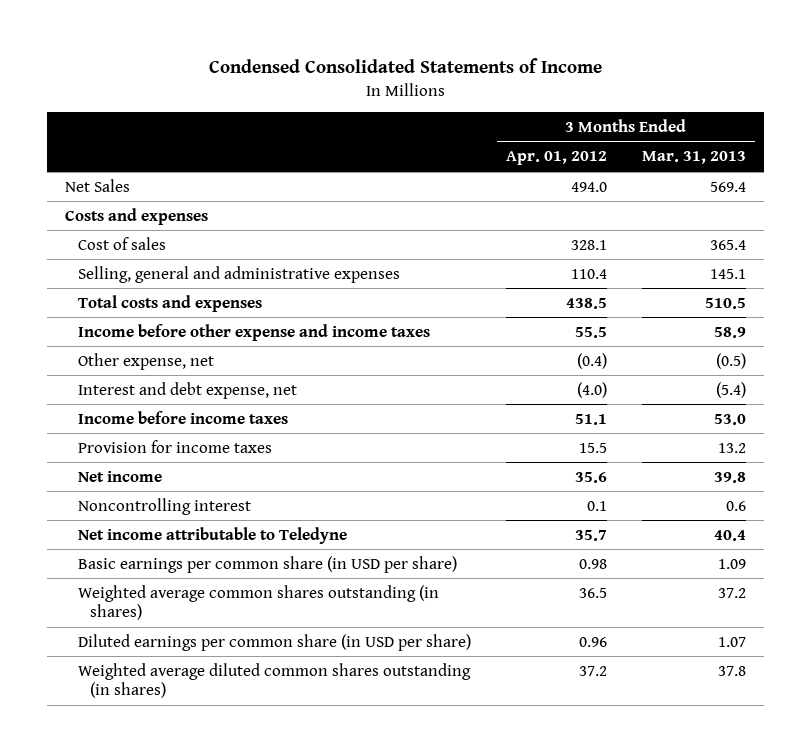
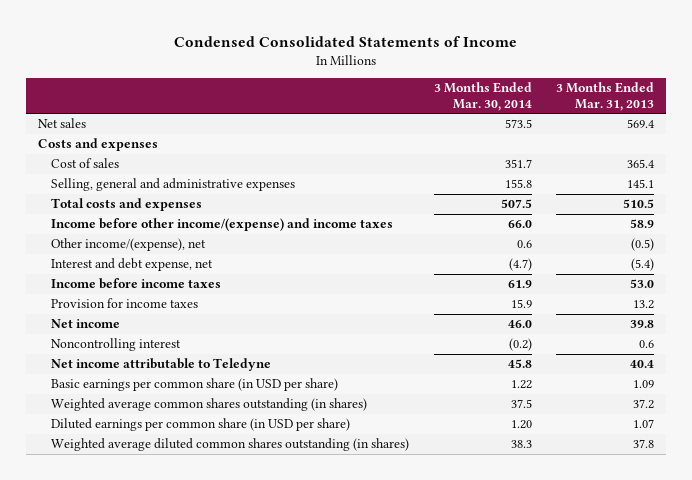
[505,151,607,166] Apr. 01, 2012 -> none
none -> [433,82,532,111] 3 Months Ended Mar. 30, 2014
[65,178,131,192] Net Sales -> [38,118,87,129] Net sales
[77,323,430,341] Income before other expense and income taxes -> [51,218,394,232] Income before other income/(expense) and income taxes
[77,352,214,370] Other expense, net -> [51,238,207,252] Other income/(expense), net

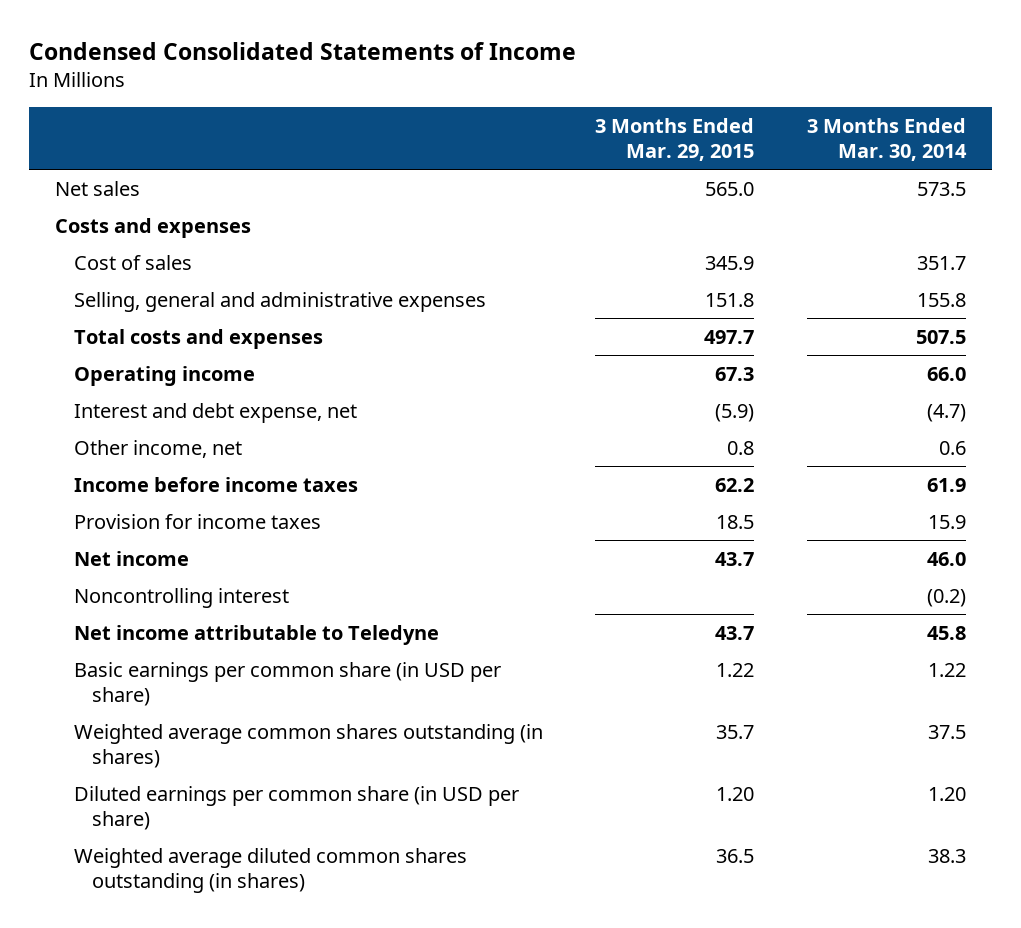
[555,82,654,111] 3 Months Ended Mar. 31, 2013 -> none
none -> [595,117,755,162] 3 Months Ended Mar. 29, 2015
[51,238,207,252] Other income/(expense), net -> none
[51,218,394,232] Income before other income/(expense) and income taxes -> [73,365,255,386] Operating income
none -> [73,439,242,458] Other income, net

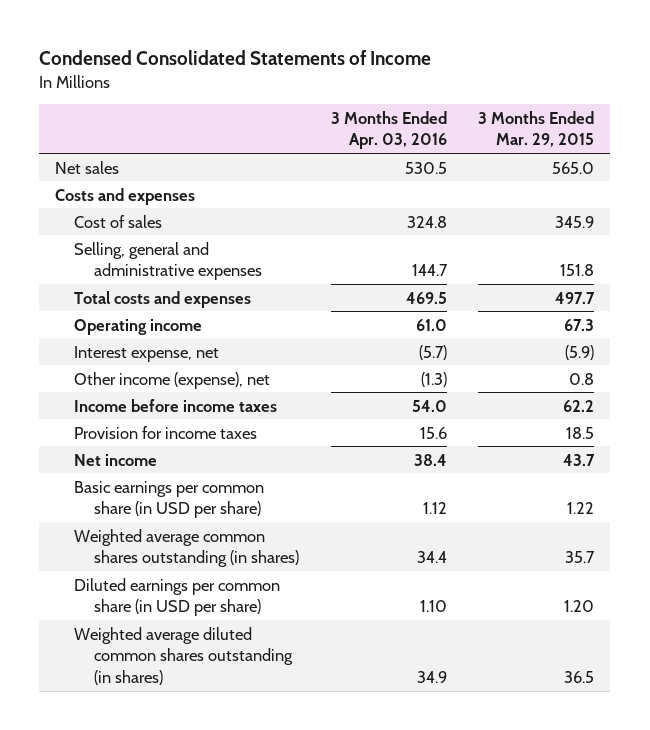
[806,117,967,162] 3 Months Ended Mar. 30, 2014 -> none
none -> [330,110,447,150] 3 Months Ended Apr. 03, 2016
[73,402,357,423] Interest and debt expense, net -> [74,345,220,362] Interest expense, net
[73,439,242,458] Other income, net -> [74,371,271,389] Other income (expense), net
[73,587,289,608] Noncontrolling interest -> none
[73,624,439,645] Net income attributable to Teledyne -> none

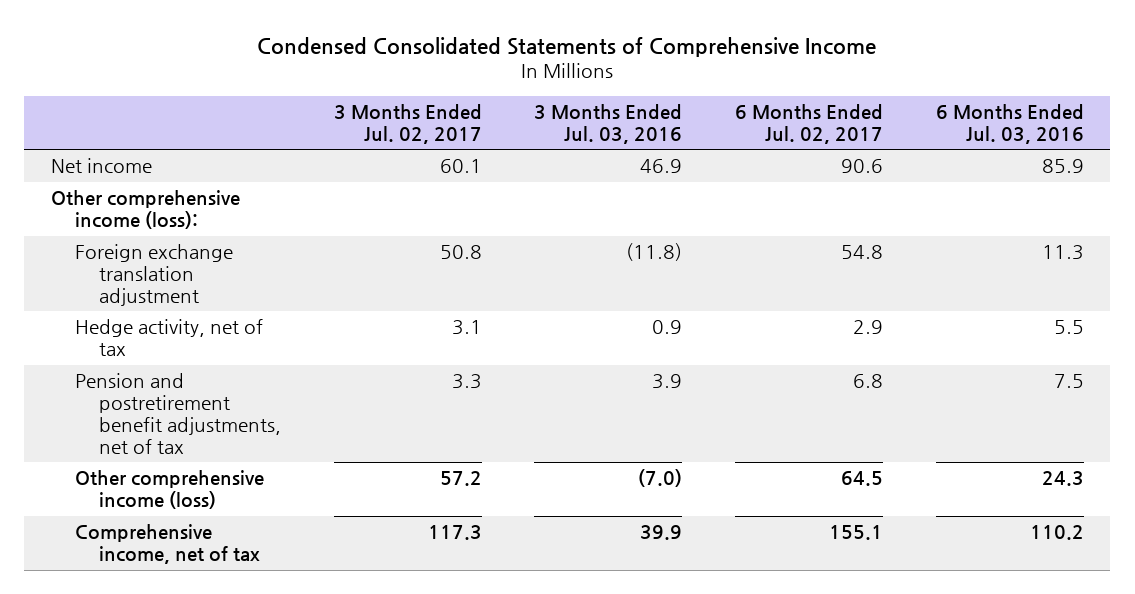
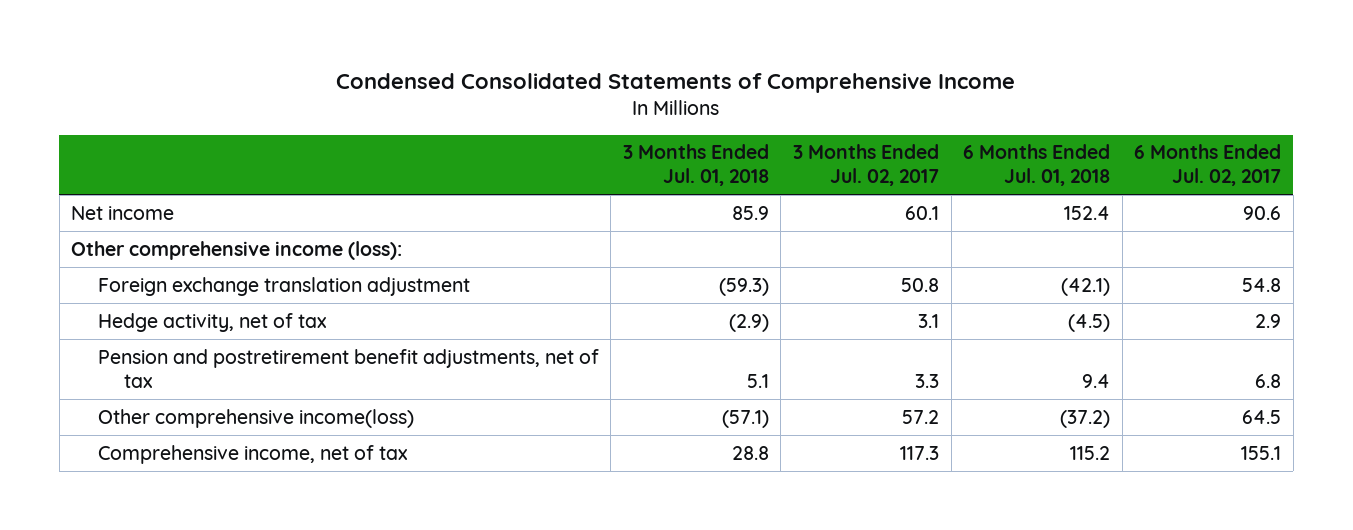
[534,104,683,144] 3 Months Ended Jul. 03, 2016 -> none
[936,104,1085,144] 6 Months Ended Jul. 03, 2016 -> none
none -> [622,144,769,187] 3 Months Ended Jul. 01, 2018
none -> [963,144,1111,187] 6 Months Ended Jul. 01, 2018
[74,470,264,510] Other comprehensive income (loss) -> [97,408,414,428] Other comprehensive income(loss)

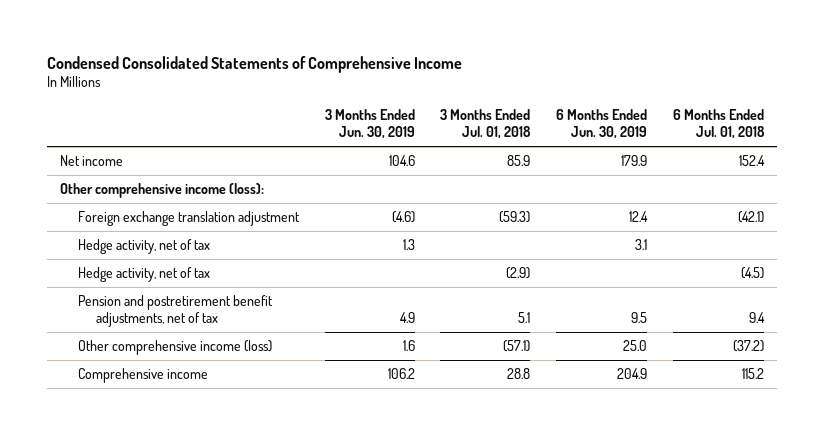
[793,144,940,187] 3 Months Ended Jul. 02, 2017 -> none
[1134,144,1282,187] 6 Months Ended Jul. 02, 2017 -> none
none -> [324,108,415,140] 3 Months Ended Jun. 30, 2019
none -> [556,108,648,140] 6 Months Ended Jun. 30, 2019
none -> [77,238,210,254] Hedge activity, net of tax
[97,408,414,428] Other comprehensive income(loss) -> [77,339,272,355] Other comprehensive income (loss)
[97,444,408,464] Comprehensive income, net of tax -> [77,367,208,383] Comprehensive income

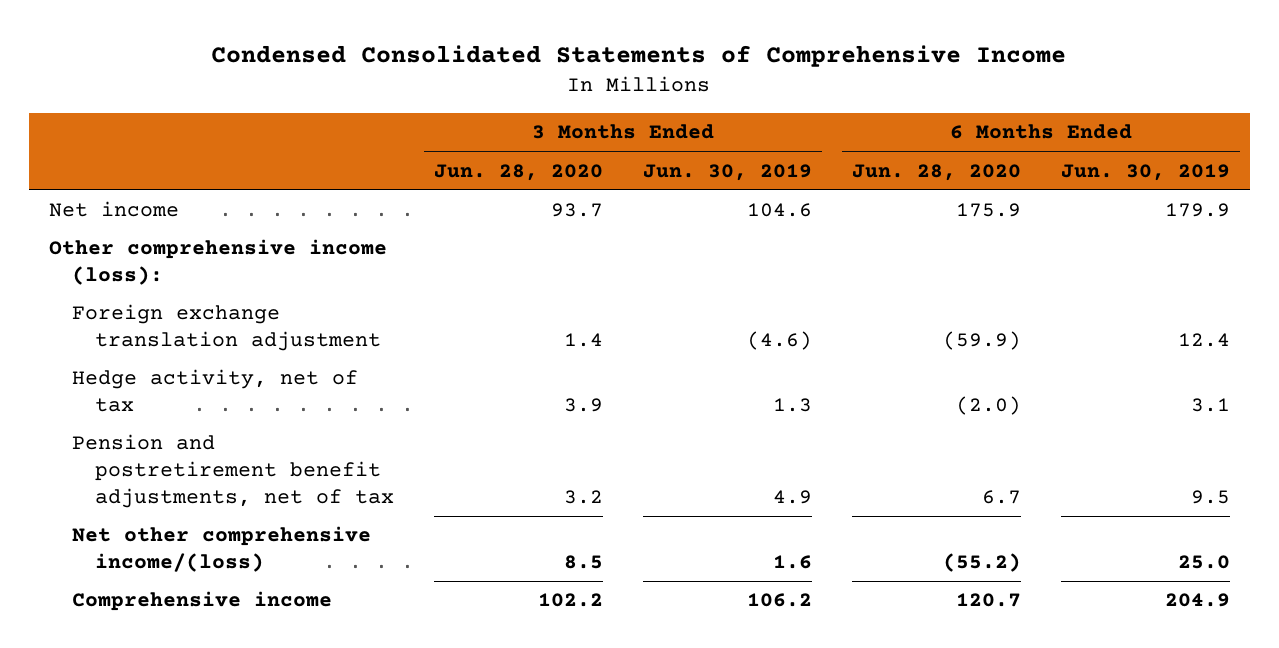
[440,108,532,140] 3 Months Ended Jul. 01, 2018 -> none
[673,108,766,140] 6 Months Ended Jul. 01, 2018 -> none
none -> [433,163,603,181] Jun. 28, 2020
none -> [851,163,1021,181] Jun. 28, 2020
[77,266,210,282] Hedge activity, net of tax -> none
[77,339,272,355] Other comprehensive income (loss) -> [71,526,371,573] Net other comprehensive income/(loss)

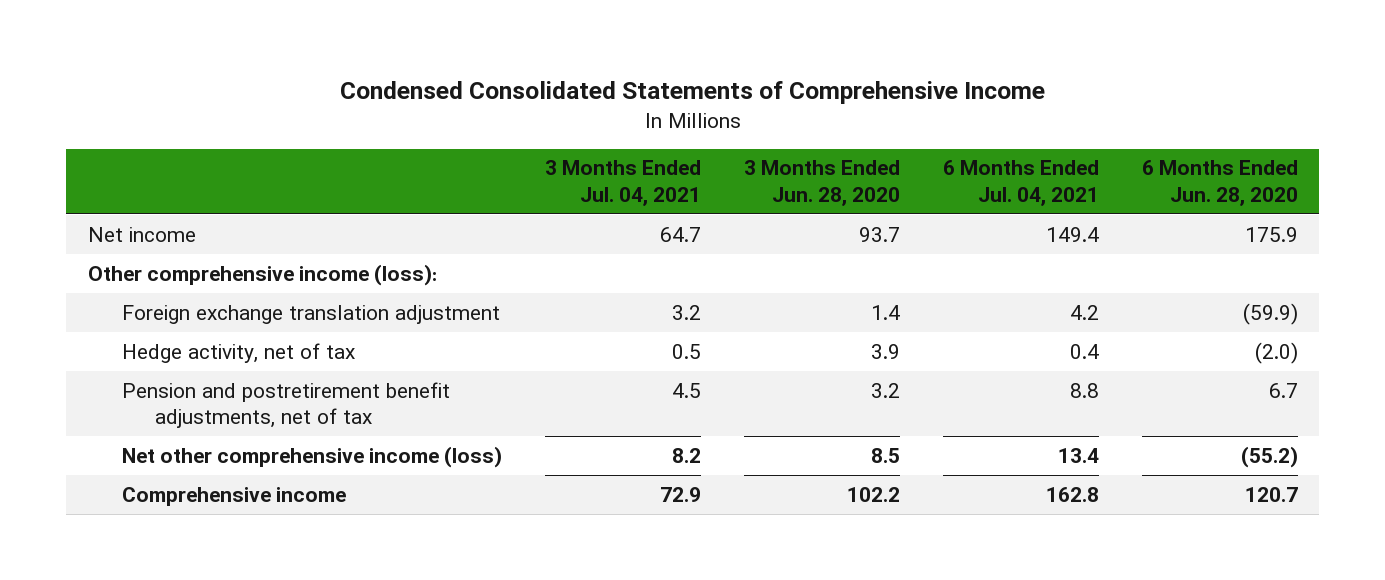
[642,163,812,181] Jun. 30, 2019 -> none
[1060,163,1230,181] Jun. 30, 2019 -> none
none -> [544,160,701,206] 3 Months Ended Jul. 04, 2021
none -> [942,160,1099,206] 6 Months Ended Jul. 04, 2021
[71,526,371,573] Net other comprehensive income/(loss) -> [121,445,502,468] Net other comprehensive income (loss)

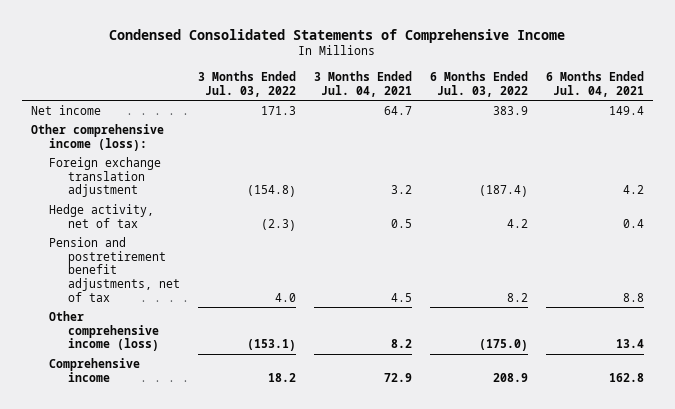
[743,160,900,206] 3 Months Ended Jun. 28, 2020 -> none
[1141,160,1298,206] 6 Months Ended Jun. 28, 2020 -> none
none -> [197,70,296,97] 3 Months Ended Jul. 03, 2022
none -> [429,70,528,97] 6 Months Ended Jul. 03, 2022
[121,445,502,468] Net other comprehensive income (loss) -> [49,310,159,352] Other comprehensive income (loss)

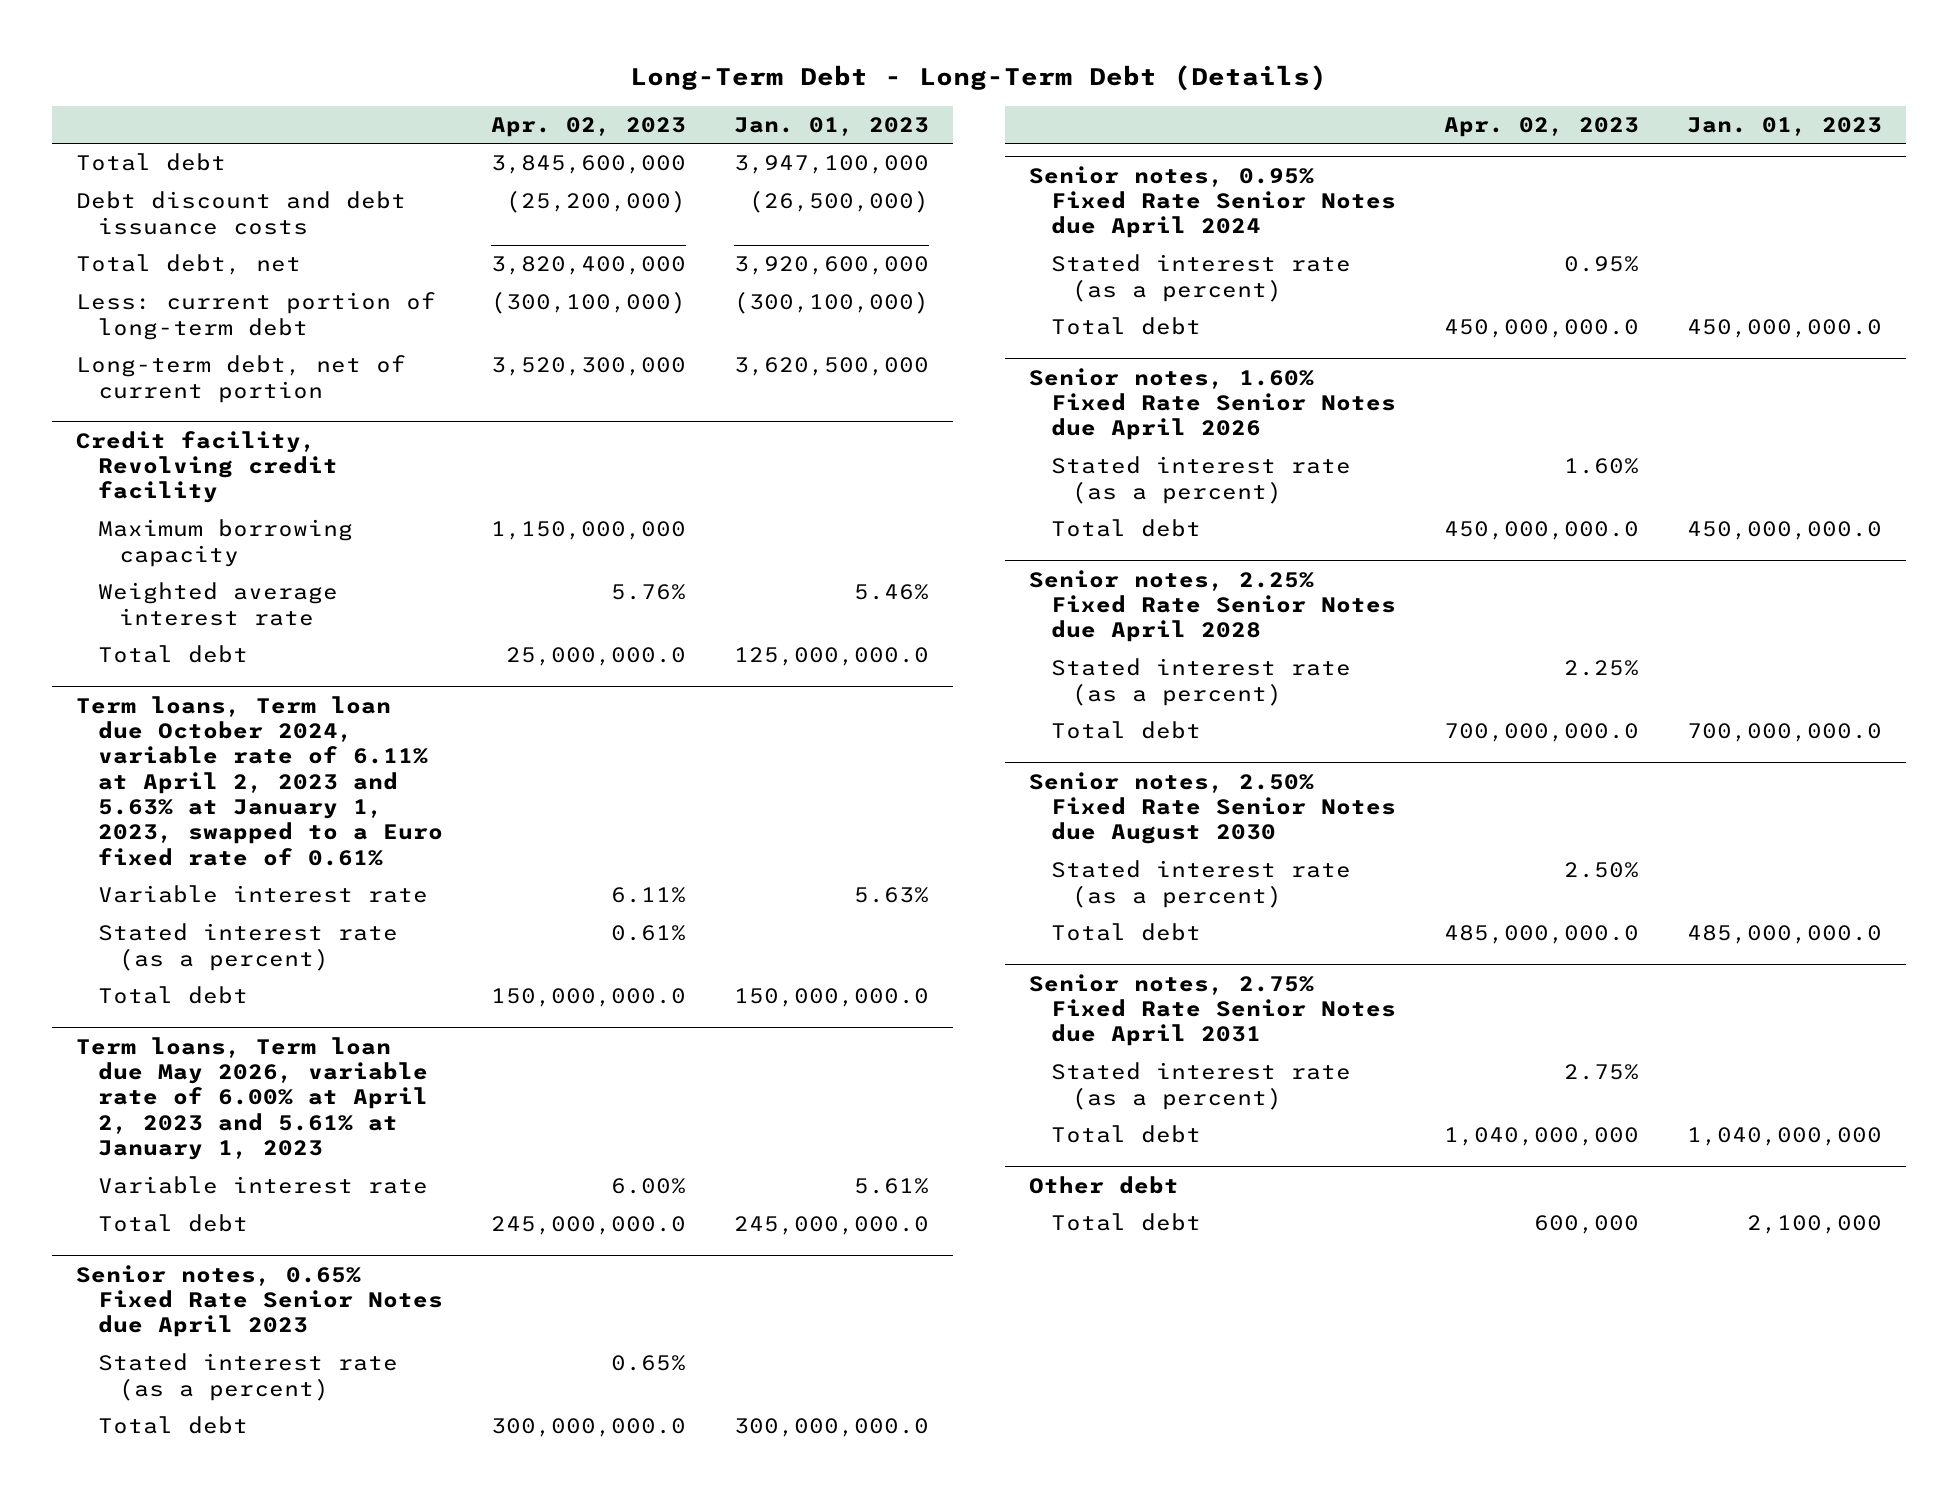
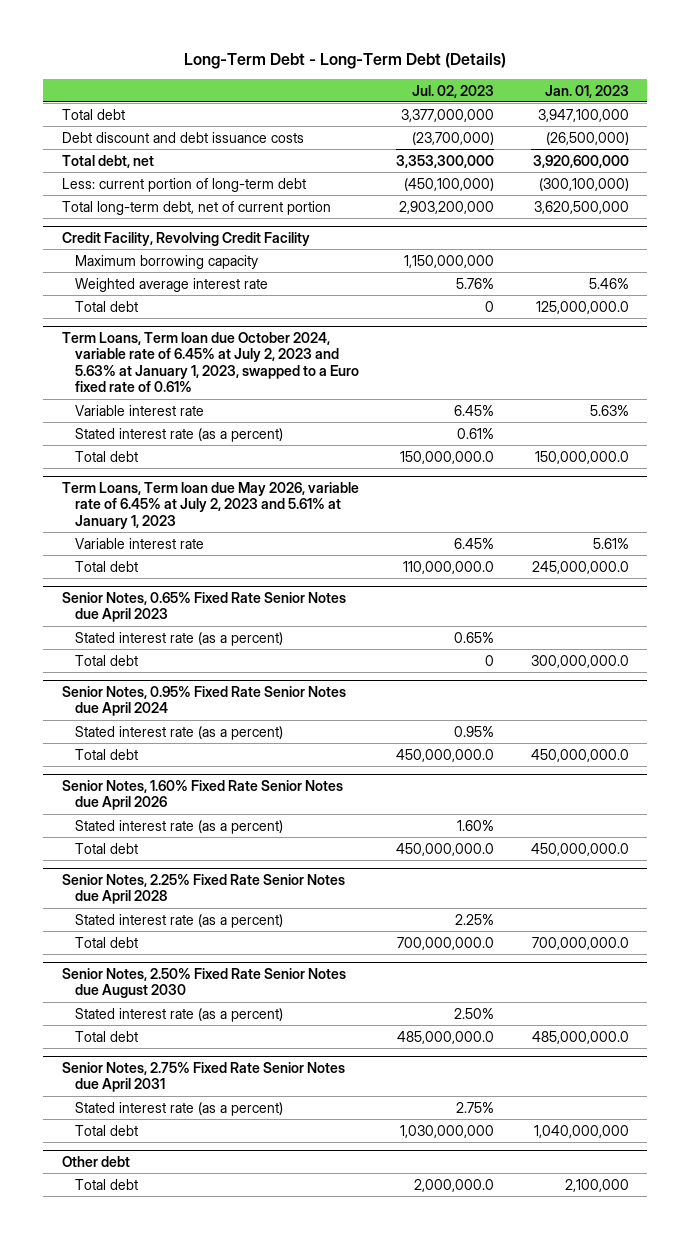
[490,116,686,137] Apr. 02, 2023 -> none
none -> [411,84,494,98] Jul. 02, 2023
[75,355,406,403] Long-term debt, net of current portion -> [61,200,331,215] Total long-term debt, net of current portion
[75,430,338,504] Credit facility, Revolving credit facility -> [61,231,310,246] Credit Facility, Revolving Credit Facility
[75,695,443,866] Term loans, Term loan due October 2024, variable rate of 6.11% at April 2, 2023 and 5.63% at January 1, 2023, swapped to a Euro fixed rate of 0.61% -> [61,331,359,393] Term Loans, Term loan due October 2024, variable rate of 6.45% at July 2, 2023 and 5.63% at January 1, 2023, swapped to a Euro fixed rate of 0.61%
[75,1036,428,1160] Term loans, Term loan due May 2026, variable rate of 6.00% at April 2, 2023 and 5.61% at January 1, 2023 -> [61,481,359,529] Term Loans, Term loan due May 2026, variable rate of 6.45% at July 2, 2023 and 5.61% at January 1, 2023
[75,1264,443,1338] Senior notes, 0.65% Fixed Rate Senior Notes due April 2023 -> [61,591,346,623] Senior Notes, 0.65% Fixed Rate Senior Notes due April 2023
[1029,165,1396,239] Senior notes, 0.95% Fixed Rate Senior Notes due April 2024 -> [61,685,346,717] Senior Notes, 0.95% Fixed Rate Senior Notes due April 2024
[1029,367,1396,441] Senior notes, 1.60% Fixed Rate Senior Notes due April 2026 -> [61,779,343,811] Senior Notes, 1.60% Fixed Rate Senior Notes due April 2026
[1029,569,1396,643] Senior notes, 2.25% Fixed Rate Senior Notes due April 2028 -> [61,873,345,905] Senior Notes, 2.25% Fixed Rate Senior Notes due April 2028
[1029,771,1396,845] Senior notes, 2.50% Fixed Rate Senior Notes due August 2030 -> [61,967,346,999] Senior Notes, 2.50% Fixed Rate Senior Notes due August 2030
[1029,973,1396,1047] Senior notes, 2.75% Fixed Rate Senior Notes due April 2031 -> [61,1061,345,1093] Senior Notes, 2.75% Fixed Rate Senior Notes due April 2031

